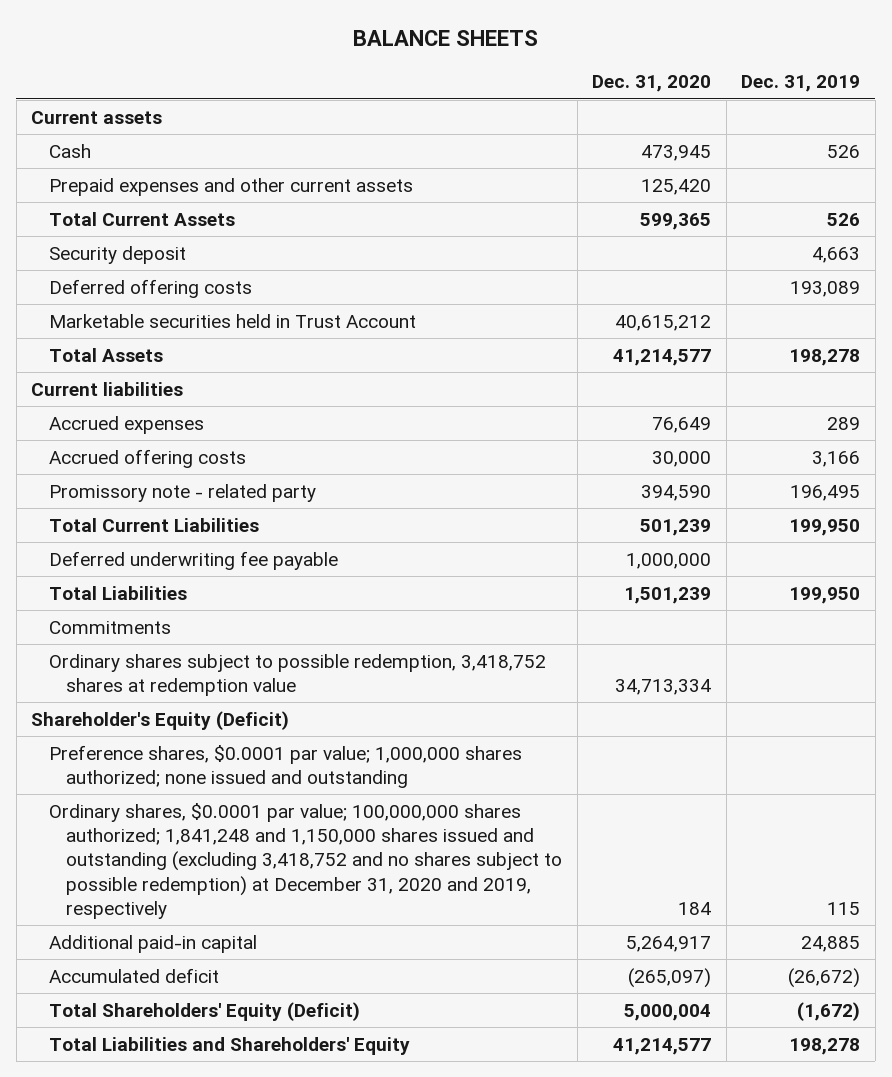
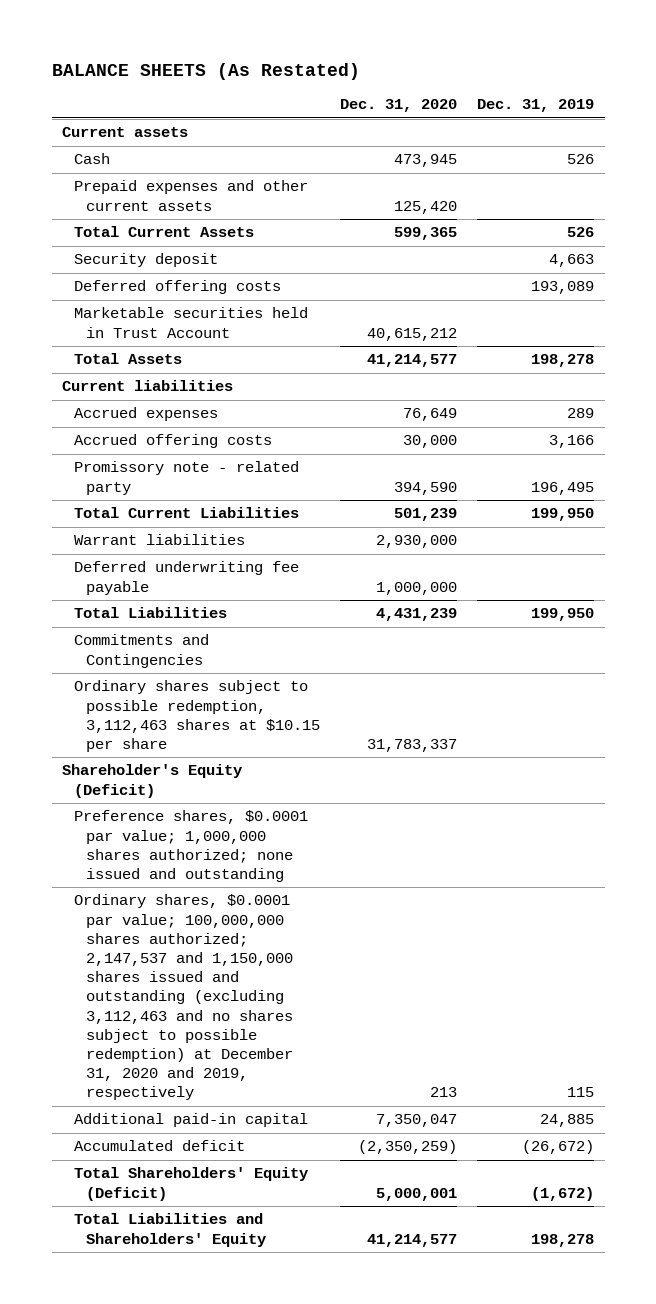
[352,29,538,46] BALANCE SHEETS -> [51,62,360,80] BALANCE SHEETS (As Restated)
none -> [73,534,245,546] Warrant liabilities
[624,586,712,604] 1,501,239 -> [375,608,457,622] 4,431,239
[48,620,171,634] Commitments -> [73,634,209,668] Commitments and Contingencies
[48,653,546,696] Ordinary shares subject to possible redemption, 3,418,752 shares at redemption value -> [73,680,320,753] Ordinary shares subject to possible redemption, 3,112,463 shares at $10.15 per share
[615,678,712,695] 34,713,334 -> [366,739,457,753] 31,783,337
[48,802,563,920] Ordinary shares, $0.0001 par value; 100,000,000 shares authorized; 1,841,248 and 1,150,000 shares issued and outstanding (excluding 3,418,752 and no shares subject to possible redemption) at December 31, 2020 and 2019, respectively -> [73,894,293,1101] Ordinary shares, $0.0001 par value; 100,000,000 shares authorized; 2,147,537 and 1,150,000 shares issued and outstanding (excluding 3,112,463 and no shares subject to possible redemption) at December 31, 2020 and 2019, respectively
[678,902,712,916] 184 -> [429,1087,457,1098] 213
[626,935,712,952] 5,264,917 -> [375,1114,457,1128] 7,350,047
[628,967,712,988] (265,097) -> [357,1140,457,1155] (2,350,259)
[624,1003,712,1021] 5,000,004 -> [375,1187,457,1201] 5,000,001

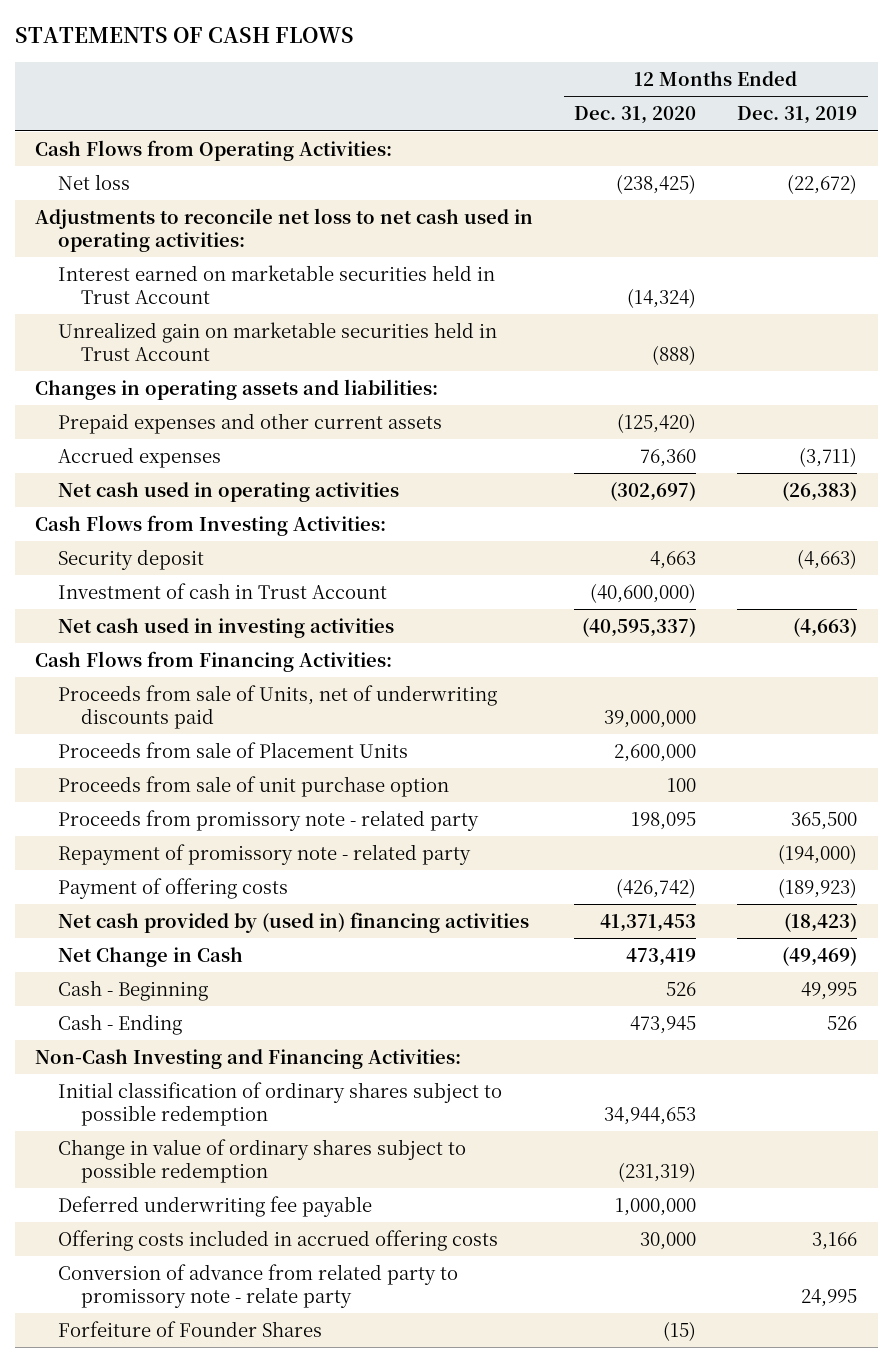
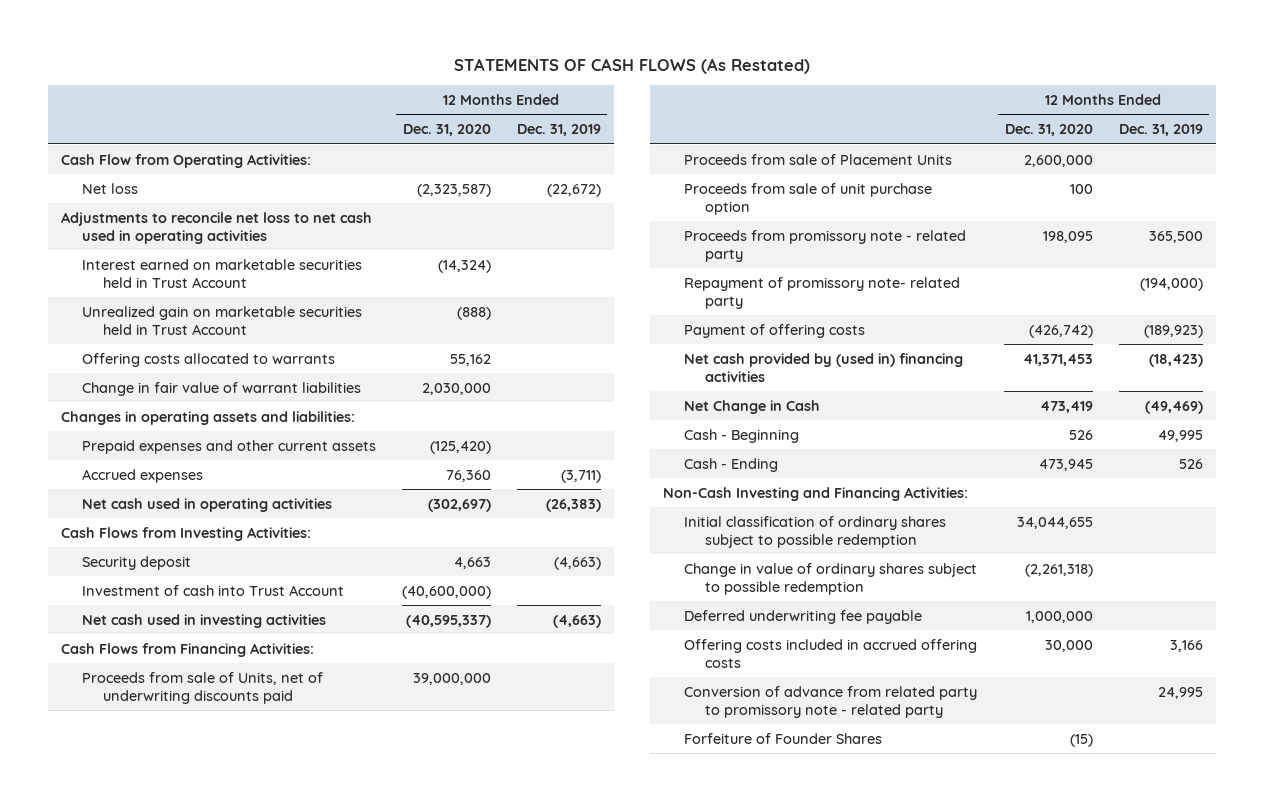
[14,27,354,44] STATEMENTS OF CASH FLOWS -> [453,57,810,74] STATEMENTS OF CASH FLOWS (As Restated)
[35,139,393,161] Cash Flows from Operating Activities: -> [60,153,311,168] Cash Flow from Operating Activities:
[616,173,697,194] (238,425) -> [416,183,491,197] (2,323,587)
[35,207,534,252] Adjustments to reconcile net loss to net cash used in operating activities: -> [60,211,372,244] Adjustments to reconcile net loss to net cash used in operating activities
none -> [82,352,336,367] Offering costs allocated to warrants
none -> [82,381,362,396] Change in fair value of warrant liabilities
[58,582,388,599] Investment of cash in Trust Account -> [82,584,345,596] Investment of cash into Trust Account
[58,843,472,865] Repayment of promissory note - related party -> [684,276,961,309] Repayment of promissory note- related party
[604,1106,697,1125] 34,944,653 -> [1016,516,1093,529] 34,044,655
[618,1161,697,1182] (231,319) -> [1024,563,1093,577] (2,261,318)
[58,1263,459,1308] Conversion of advance from related party to promissory note - relate party -> [684,685,978,718] Conversion of advance from related party to promissory note - related party

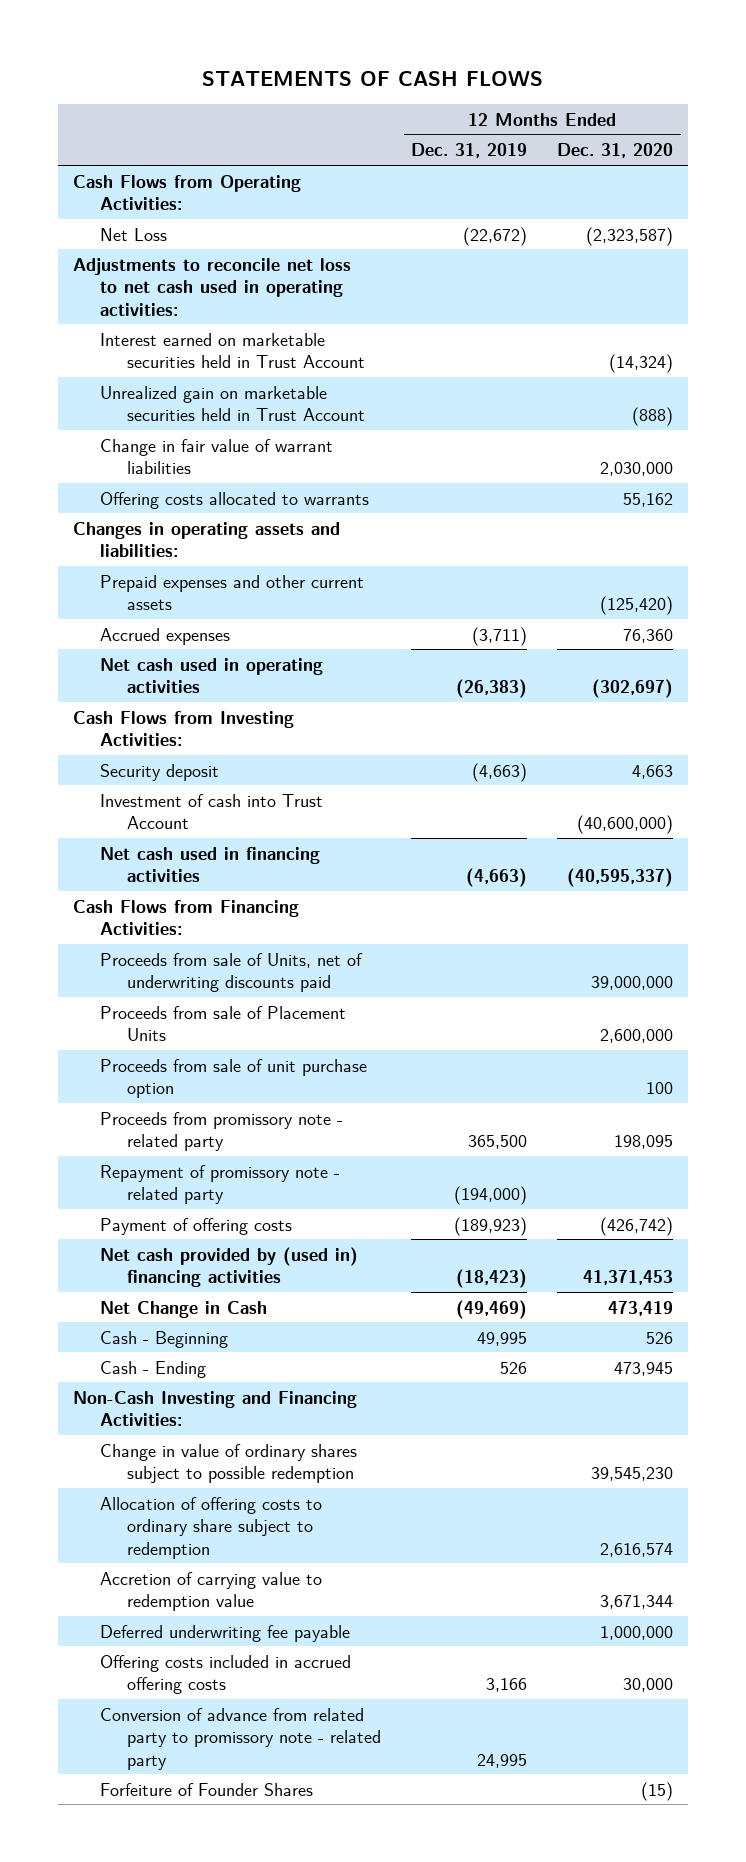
[453,57,810,74] STATEMENTS OF CASH FLOWS (As Restated) -> [202,71,544,87] STATEMENTS OF CASH FLOWS
[60,153,311,168] Cash Flow from Operating Activities: -> [73,174,302,211] Cash Flows from Operating Activities:
[82,182,139,194] Net loss -> [100,227,168,241] Net Loss
[60,211,372,244] Adjustments to reconcile net loss to net cash used in operating activities -> [73,257,352,316] Adjustments to reconcile net loss to net cash used in operating activities:
[82,352,336,367] Offering costs allocated to warrants -> [100,491,370,509] Offering costs allocated to warrants
[82,613,327,628] Net cash used in investing activities -> [100,846,321,883] Net cash used in financing activities
[684,276,961,309] Repayment of promissory note- related party -> [100,1164,341,1205] Repayment of promissory note - related party
[684,515,947,548] Initial classification of ordinary shares subject to possible redemption -> none
[1024,563,1093,577] (2,261,318) -> [591,1467,674,1482] 39,545,230
none -> [100,1496,323,1559] Allocation of offering costs to ordinary share subject to redemption
none -> [100,1571,323,1612] Accretion of carrying value to redemption value

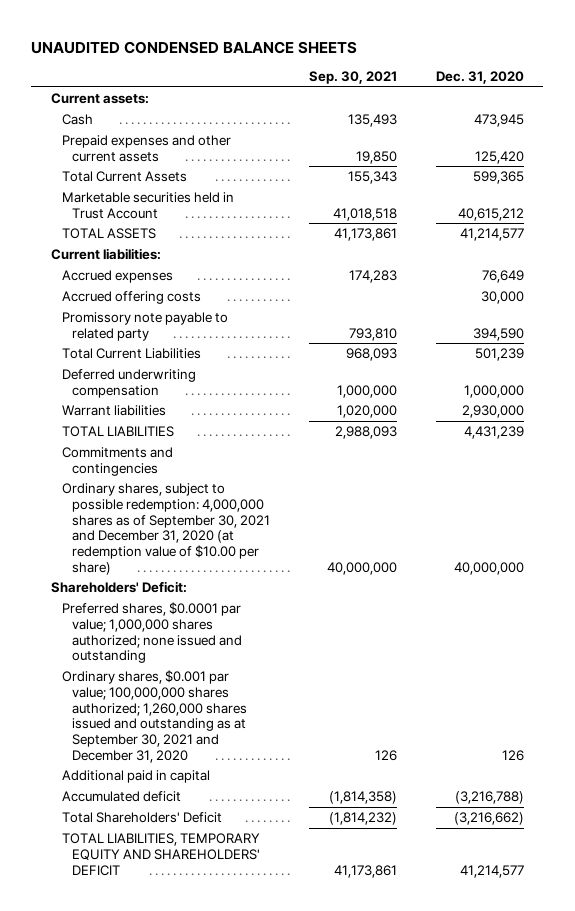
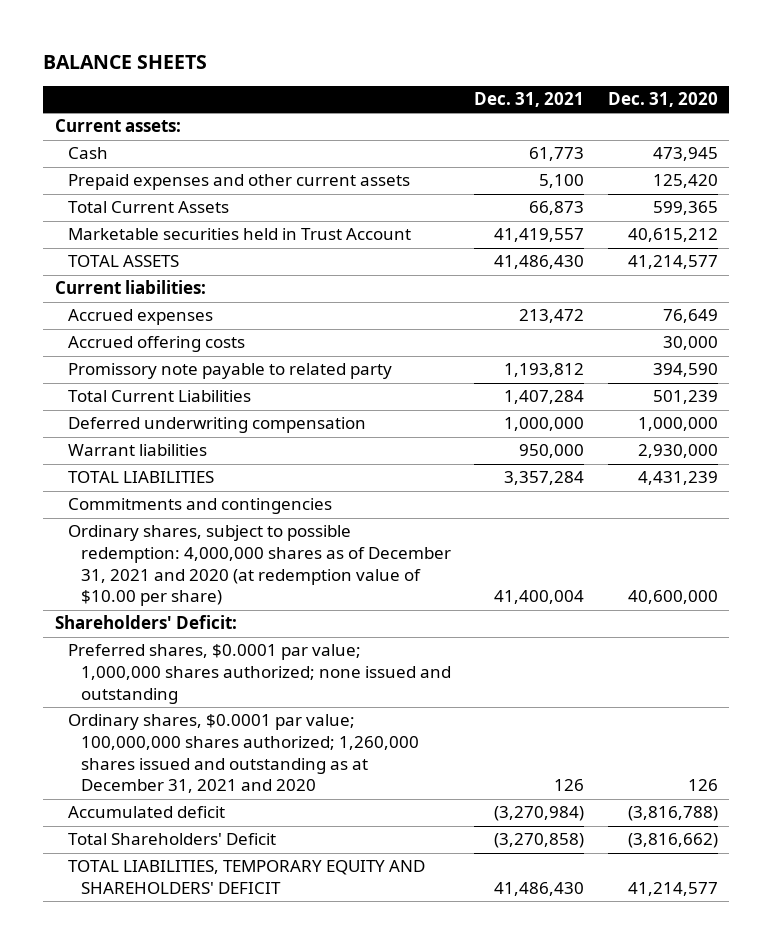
[31,40,358,54] UNAUDITED CONDENSED BALANCE SHEETS -> [42,54,207,69] BALANCE SHEETS
[309,71,398,85] Sep. 30, 2021 -> none
none -> [474,92,585,108] Dec. 31, 2021
[61,483,271,575] Ordinary shares, subject to possible redemption: 4,000,000 shares as of September 30, 2021 and December 31, 2020 (at redemption value of $10.00 per share) -> [67,525,451,607] Ordinary shares, subject to possible redemption: 4,000,000 shares as of December 31, 2021 and 2020 (at redemption value of $10.00 per share)
[454,561,525,575] 40,000,000 -> [627,590,718,605] 40,600,000
[61,770,210,784] Additional paid in capital -> none
[61,670,248,763] Ordinary shares, $0.001 par value; 100,000,000 shares authorized; 1,260,000 shares issued and outstanding as at September 30, 2021 and December 31, 2020 -> [67,714,419,794] Ordinary shares, $0.0001 par value; 100,000,000 shares authorized; 1,260,000 shares issued and outstanding as at December 31, 2021 and 2020
[455,791,525,805] (3,216,788) -> [627,806,718,822] (3,816,788)
[454,812,525,826] (3,216,662) -> [627,833,718,849] (3,816,662)

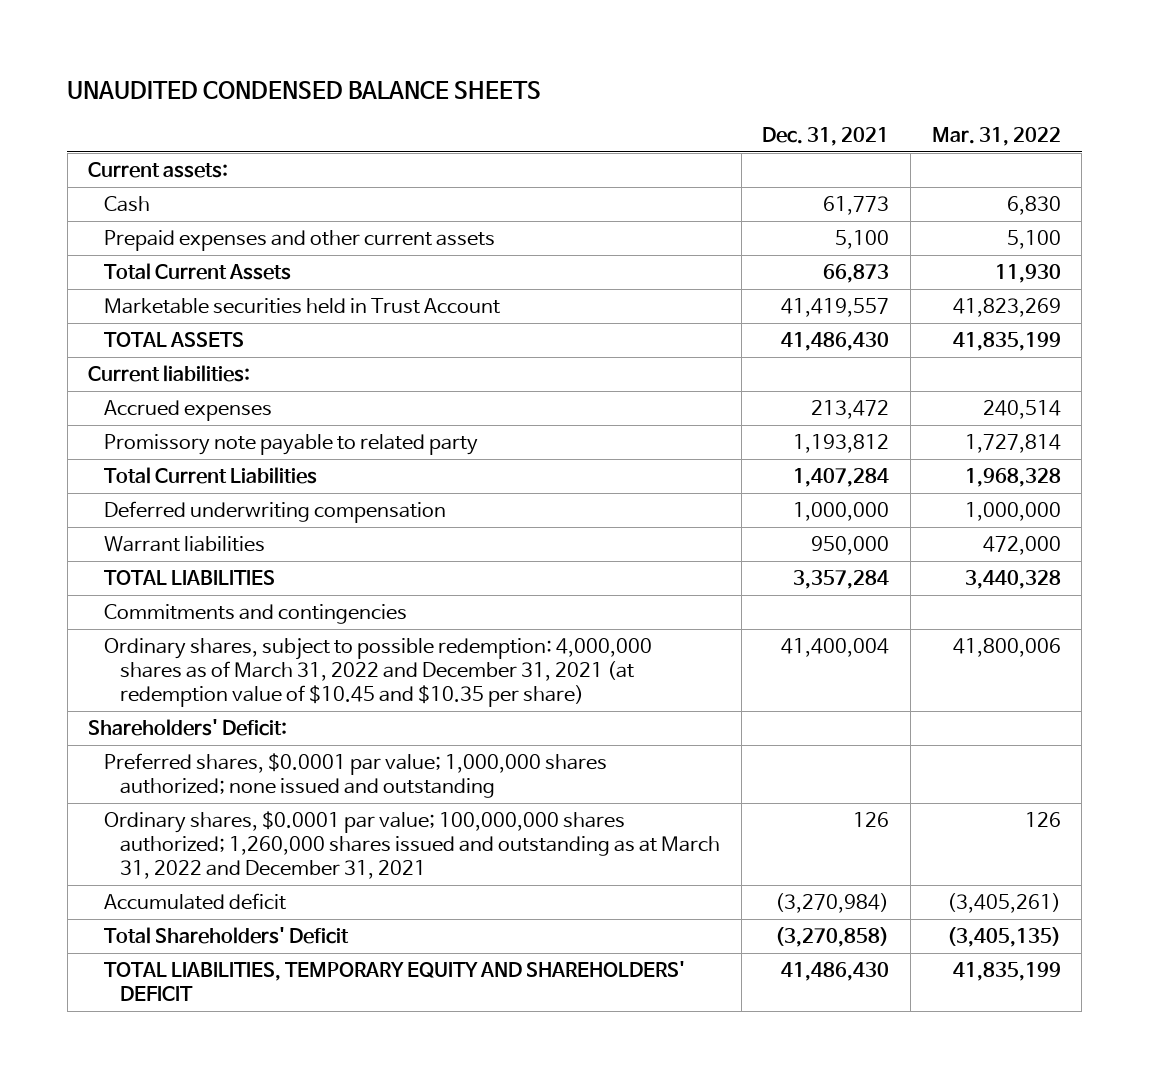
[42,54,207,69] BALANCE SHEETS -> [67,80,542,99] UNAUDITED CONDENSED BALANCE SHEETS
[607,92,718,108] Dec. 31, 2020 -> none
none -> [931,126,1061,146] Mar. 31, 2022
[67,336,245,353] Accrued offering costs -> none
[67,525,451,607] Ordinary shares, subject to possible redemption: 4,000,000 shares as of December 31, 2021 and 2020 (at redemption value of $10.00 per share) -> [104,638,653,707] Ordinary shares, subject to possible redemption: 4,000,000 shares as of March 31, 2022 and December 31, 2021 (at redemption value of $10.45 and $10.35 per share)
[67,714,419,794] Ordinary shares, $0.0001 par value; 100,000,000 shares authorized; 1,260,000 shares issued and outstanding as at December 31, 2021 and 2020 -> [104,811,721,879] Ordinary shares, $0.0001 par value; 100,000,000 shares authorized; 1,260,000 shares issued and outstanding as at March 31, 2022 and December 31, 2021

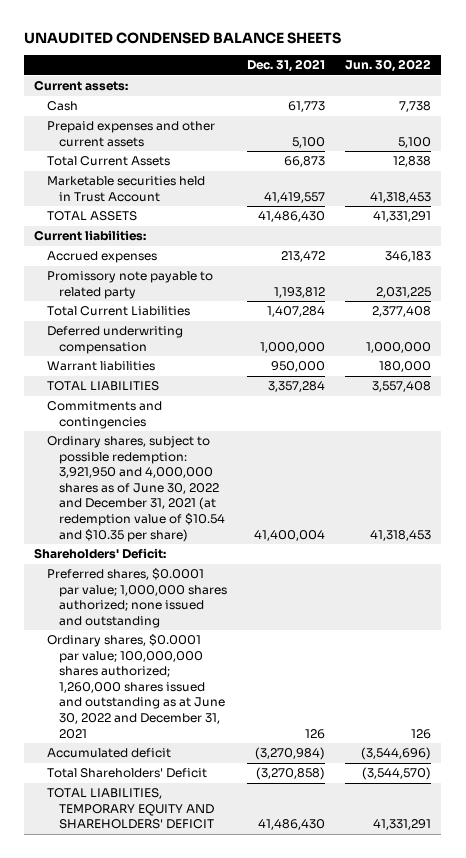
[931,126,1061,146] Mar. 31, 2022 -> none
none -> [345,59,432,73] Jun. 30, 2022
[104,638,653,707] Ordinary shares, subject to possible redemption: 4,000,000 shares as of March 31, 2022 and December 31, 2021 (at redemption value of $10.45 and $10.35 per share) -> [46,436,226,542] Ordinary shares, subject to possible redemption: 3,921,950 and 4,000,000 shares as of June 30, 2022 and December 31, 2021 (at redemption value of $10.54 and $10.35 per share)
[104,811,721,879] Ordinary shares, $0.0001 par value; 100,000,000 shares authorized; 1,260,000 shares issued and outstanding as at March 31, 2022 and December 31, 2021 -> [46,634,226,739] Ordinary shares, $0.0001 par value; 100,000,000 shares authorized; 1,260,000 shares issued and outstanding as at June 30, 2022 and December 31, 2021

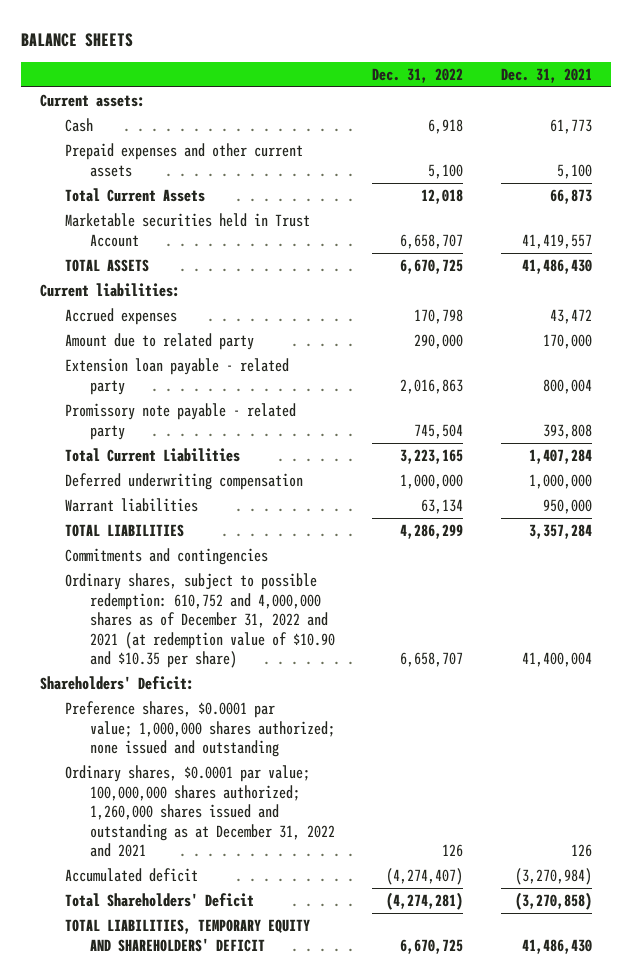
[24,31,342,44] UNAUDITED CONDENSED BALANCE SHEETS -> [21,33,134,48] BALANCE SHEETS
[345,59,432,73] Jun. 30, 2022 -> none
none -> [372,67,464,83] Dec. 31, 2022
[281,251,326,263] 213,472 -> [549,309,592,325] 43,472
none -> [65,333,255,351] Amount due to related party
none -> [65,358,290,395] Extension loan payable - related party
[46,271,213,299] Promissory note payable to related party -> [65,403,297,440] Promissory note payable - related party
[274,286,326,298] 1,193,812 -> [542,423,592,439] 393,808
[46,436,226,542] Ordinary shares, subject to possible redemption: 3,921,950 and 4,000,000 shares as of June 30, 2022 and December 31, 2021 (at redemption value of $10.54 and $10.35 per share) -> [65,573,335,669] Ordinary shares, subject to possible redemption: 610,752 and 4,000,000 shares as of December 31, 2022 and 2021 (at redemption value of $10.90 and $10.35 per share)
[46,568,228,628] Preferred shares, $0.0001 par value; 1,000,000 shares authorized; none issued and outstanding -> [65,701,335,758] Preference shares, $0.0001 par value; 1,000,000 shares authorized; none issued and outstanding
[46,634,226,739] Ordinary shares, $0.0001 par value; 100,000,000 shares authorized; 1,260,000 shares issued and outstanding as at June 30, 2022 and December 31, 2021 -> [65,765,335,858] Ordinary shares, $0.0001 par value; 100,000,000 shares authorized; 1,260,000 shares issued and outstanding as at December 31, 2022 and 2021

